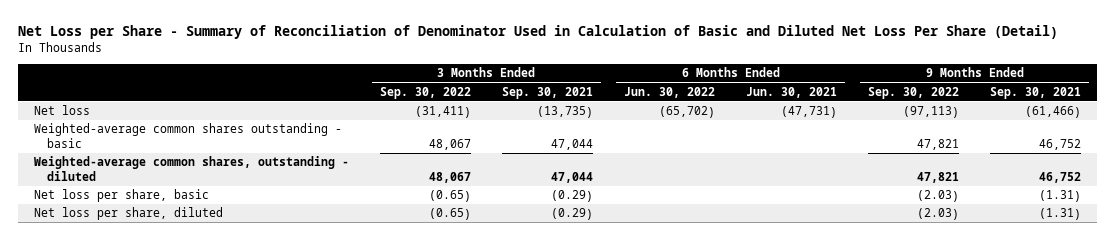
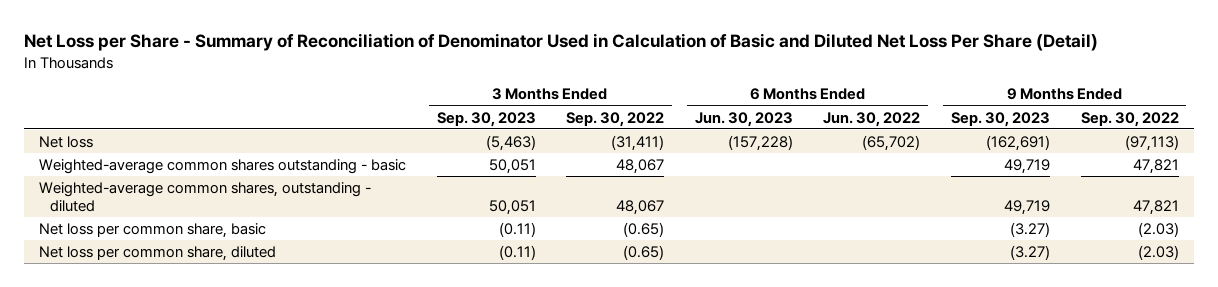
[501,86,593,99] Sep. 30, 2021 -> none
[746,86,838,98] Jun. 30, 2021 -> none
[990,86,1082,99] Sep. 30, 2021 -> none
none -> [436,111,536,127] Sep. 30, 2023
none -> [694,111,793,127] Jun. 30, 2023
none -> [950,111,1050,127] Sep. 30, 2023
[33,189,209,203] Net loss per share, basic -> [39,222,267,238] Net loss per common share, basic
[33,207,223,221] Net loss per share, diluted -> [39,245,277,261] Net loss per common share, diluted

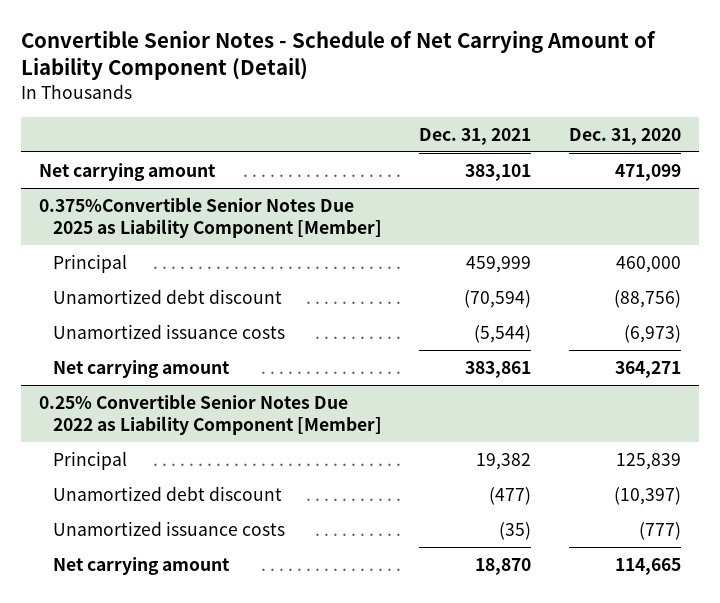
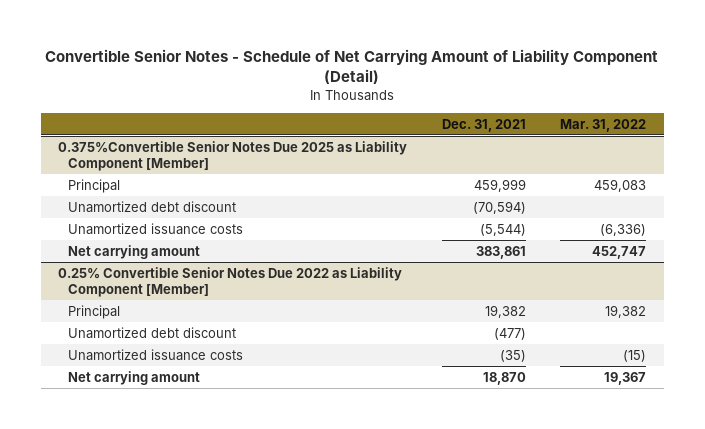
[568,127,681,145] Dec. 31, 2020 -> none
none -> [560,118,647,132] Mar. 31, 2022
[39,163,217,182] Net carrying amount -> none

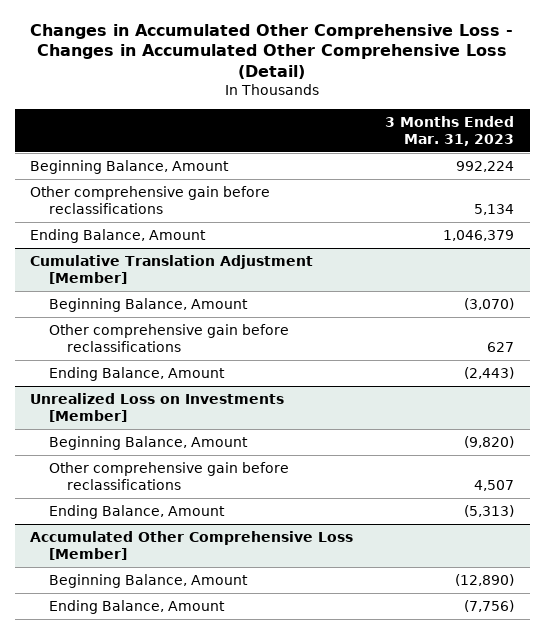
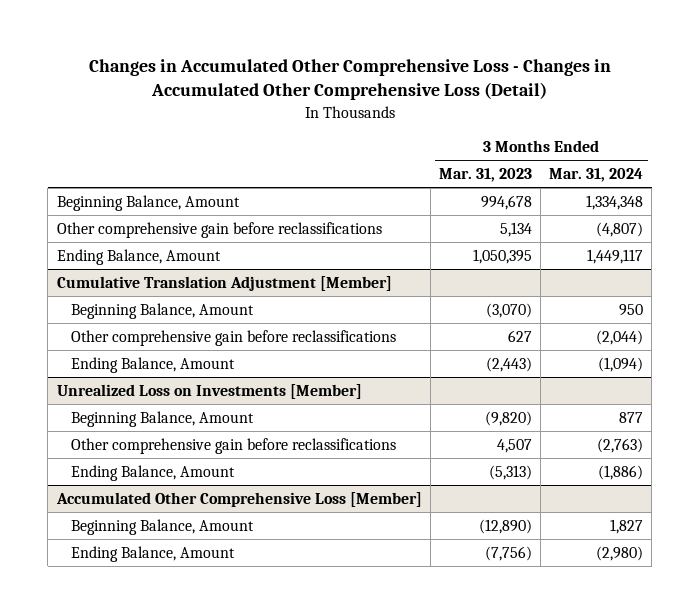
none -> [549,167,644,182] Mar. 31, 2024
[456,160,515,172] 992,224 -> [480,194,532,210] 994,678
[443,229,515,241] 1,046,379 -> [472,248,532,264] 1,050,395

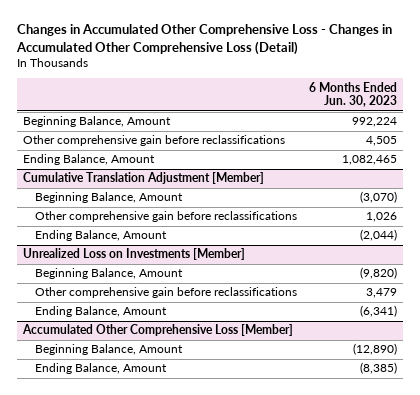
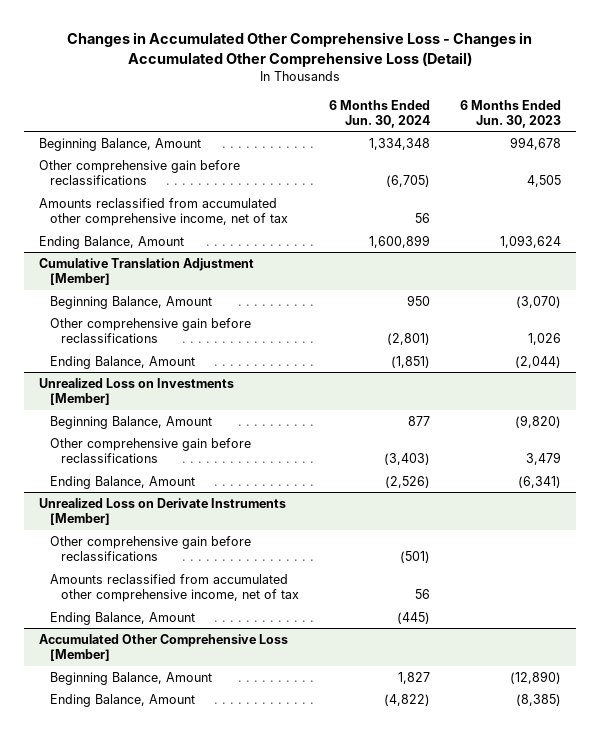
none -> [329,99,431,128] 6 Months Ended Jun. 30, 2024
[352,117,398,128] 992,224 -> [509,136,561,150] 994,678
none -> [39,197,289,227] Amounts reclassified from accumulated other comprehensive income, net of tax
[342,155,398,166] 1,082,465 -> [499,234,561,248] 1,093,624
none -> [39,497,287,526] Unrealized Loss on Derivate Instruments [Member]
none -> [50,535,252,562] Other comprehensive gain before reclassifications
none -> [50,573,300,603] Amounts reclassified from accumulated other comprehensive income, net of tax
none -> [50,611,196,625] Ending Balance, Amount

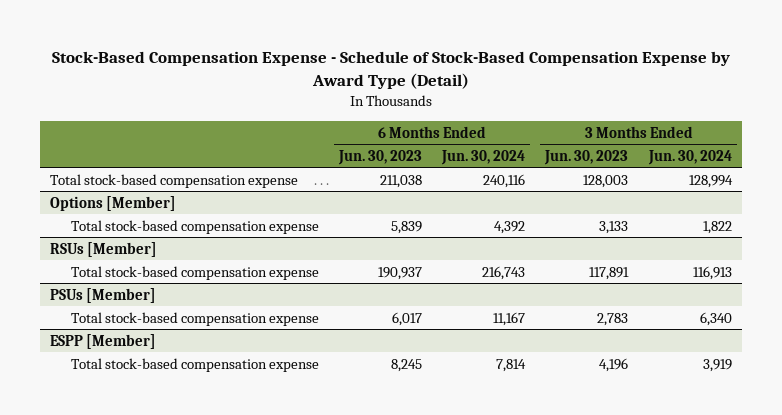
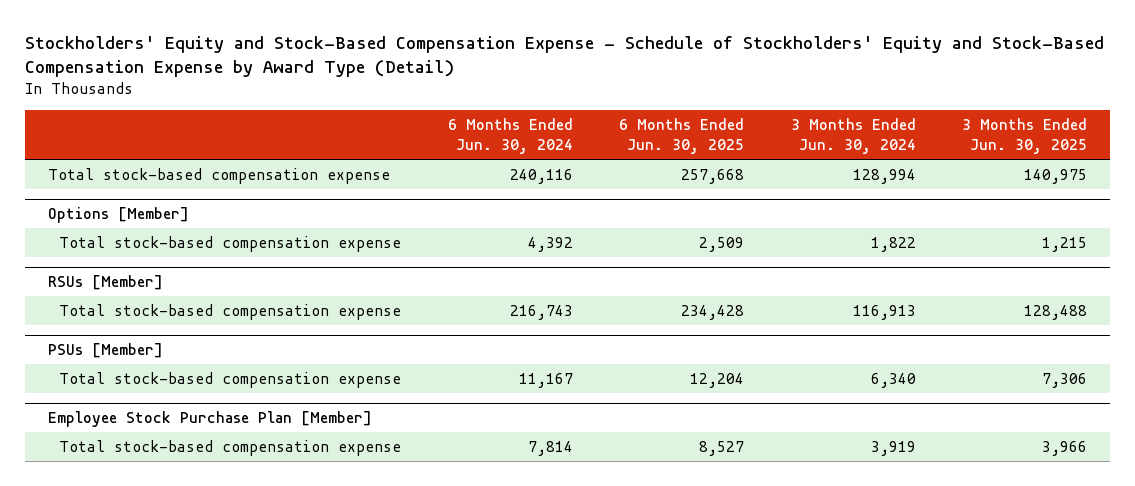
[51,50,730,90] Stock-Based Compensation Expense - Schedule of Stock-Based Compensation Expense by Award Type (Detail) -> [24,36,1104,78] Stockholders' Equity and Stock-Based Compensation Expense - Schedule of Stockholders' Equity and Stock-Based Compensation Expense by Award Type (Detail)
[338,149,423,165] Jun. 30, 2023 -> none
[544,149,629,165] Jun. 30, 2023 -> none
none -> [619,117,745,155] 6 Months Ended Jun. 30, 2025
none -> [962,117,1088,155] 3 Months Ended Jun. 30, 2025
[49,333,156,349] ESPP [Member] -> [48,410,373,427] Employee Stock Purchase Plan [Member]

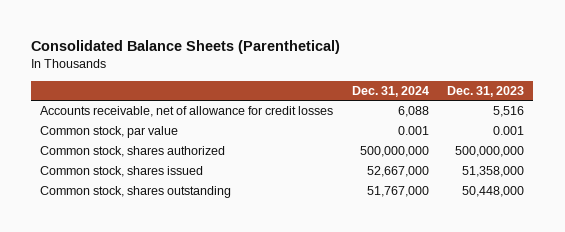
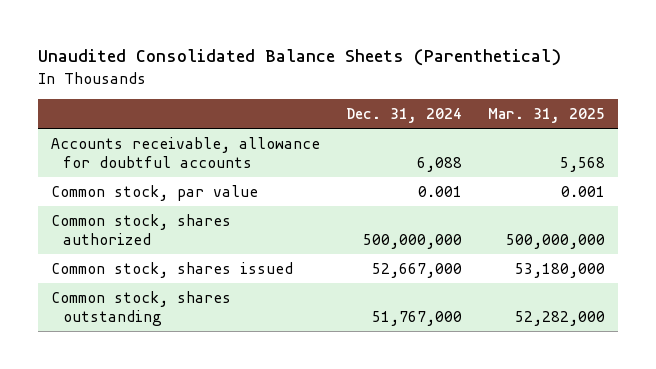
[31,39,341,54] Consolidated Balance Sheets (Parenthetical) -> [38,49,562,67] Unaudited Consolidated Balance Sheets (Parenthetical)
[447,86,525,98] Dec. 31, 2023 -> none
none -> [487,108,605,124] Mar. 31, 2025
[40,106,334,118] Accounts receivable, net of allowance for credit losses -> [50,136,320,168] Accounts receivable, allowance for doubtful accounts

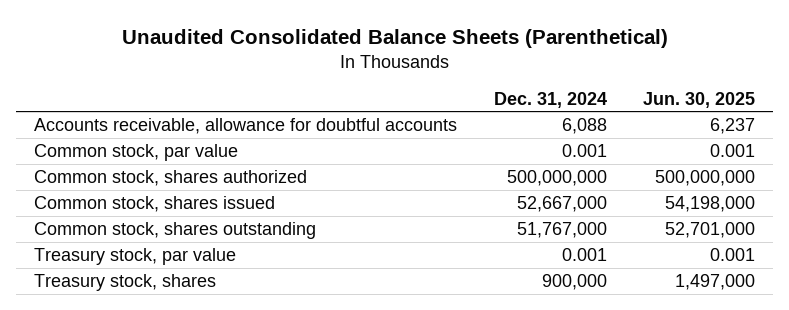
[487,108,605,124] Mar. 31, 2025 -> none
none -> [642,91,755,108] Jun. 30, 2025
none -> [34,248,237,266] Treasury stock, par value
none -> [34,274,217,292] Treasury stock, shares

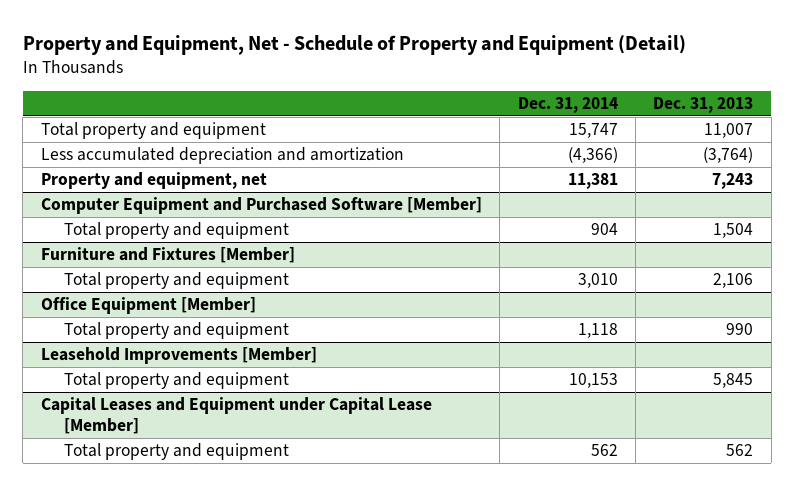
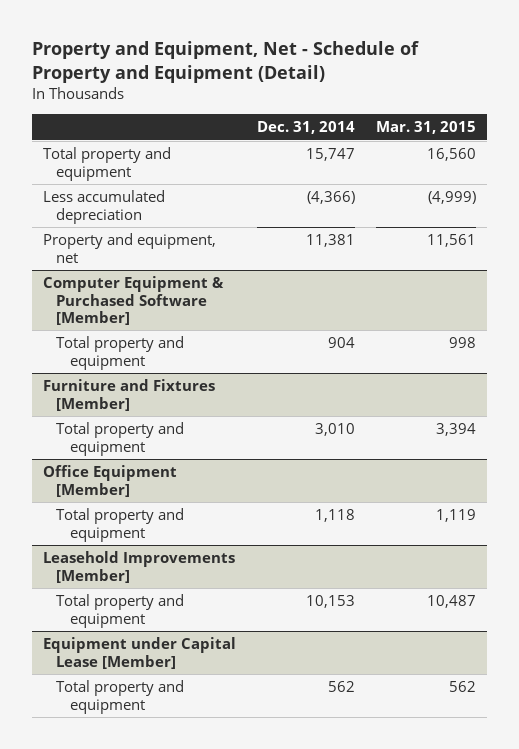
[653,97,754,114] Dec. 31, 2013 -> none
none -> [376,121,477,135] Mar. 31, 2015
[40,147,404,165] Less accumulated depreciation and amortization -> [42,190,165,224] Less accumulated depreciation
[40,197,482,215] Computer Equipment and Purchased Software [Member] -> [42,276,224,326] Computer Equipment & Purchased Software [Member]
[40,397,432,434] Capital Leases and Equipment under Capital Lease [Member] -> [42,637,236,669] Equipment under Capital Lease [Member]

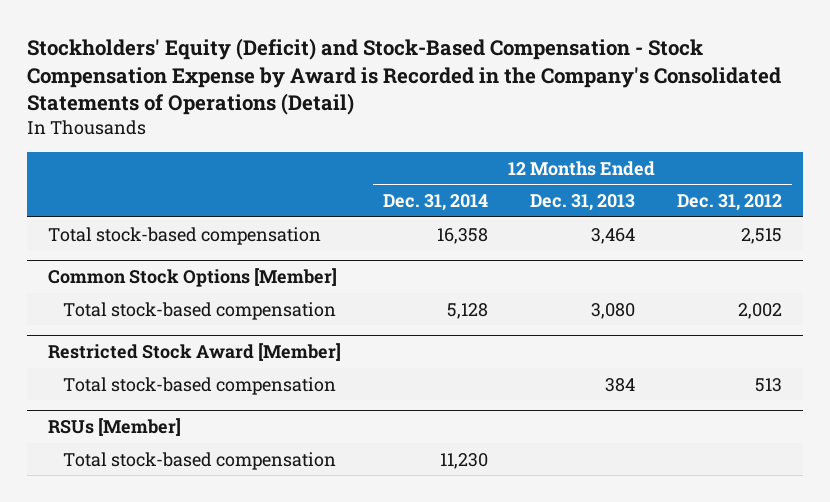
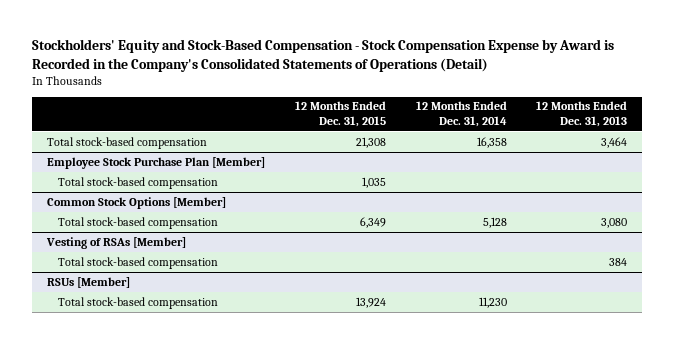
[27,37,782,116] Stockholders' Equity (Deficit) and Stock-Based Compensation - Stock Compensation Expense by Award is Recorded in the Company's Consolidated Statements of Operations (Detail) -> [32,39,615,72] Stockholders' Equity and Stock-Based Compensation - Stock Compensation Expense by Award is Recorded in the Company's Consolidated Statements of Operations (Detail)
[676,193,782,211] Dec. 31, 2012 -> none
none -> [294,101,386,127] 12 Months Ended Dec. 31, 2015
none -> [46,156,265,169] Employee Stock Purchase Plan [Member]
none -> [58,176,219,189] Total stock-based compensation
[48,343,342,362] Restricted Stock Award [Member] -> [45,236,186,249] Vesting of RSAs [Member]

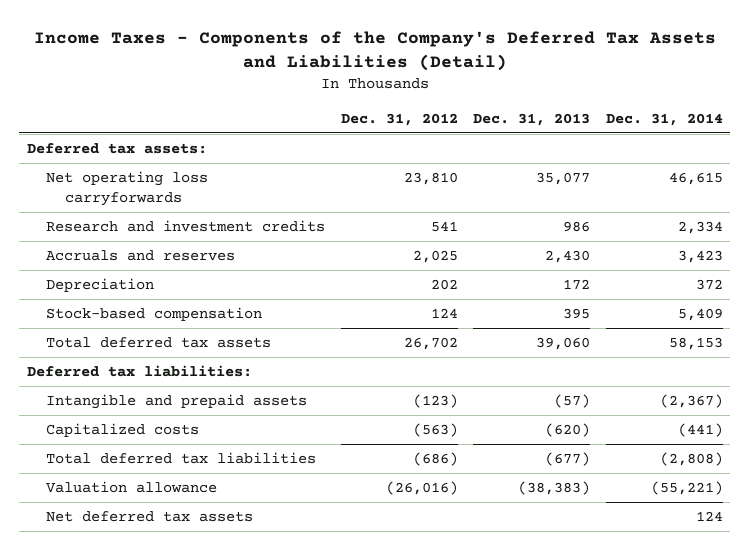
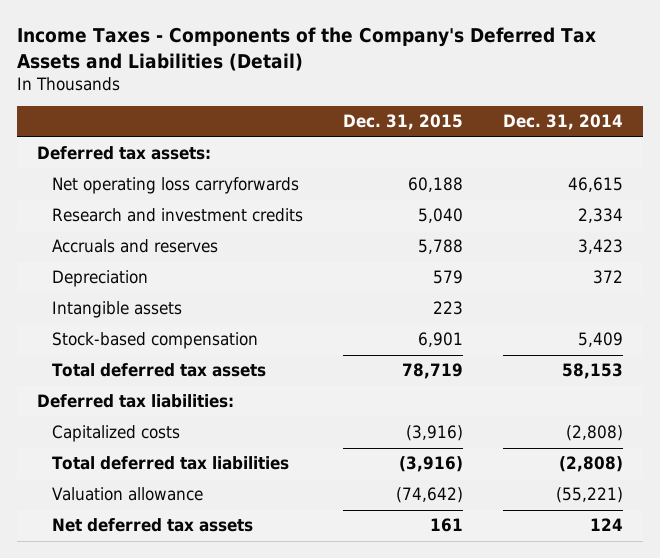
[340,112,458,126] Dec. 31, 2012 -> none
[473,112,591,126] Dec. 31, 2013 -> none
none -> [343,114,464,131] Dec. 31, 2015
none -> [52,301,183,319] Intangible assets
[46,393,308,409] Intangible and prepaid assets -> none
[677,422,723,437] (441) -> [566,425,624,442] (2,808)

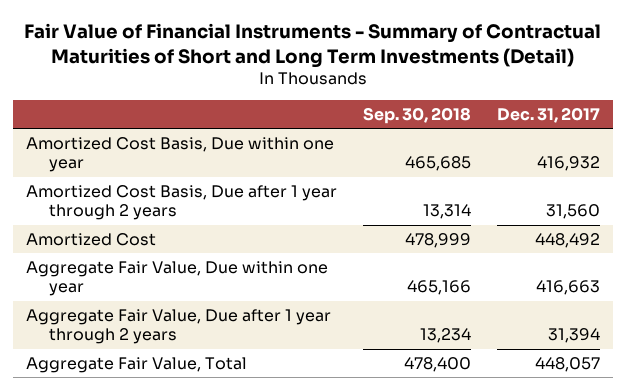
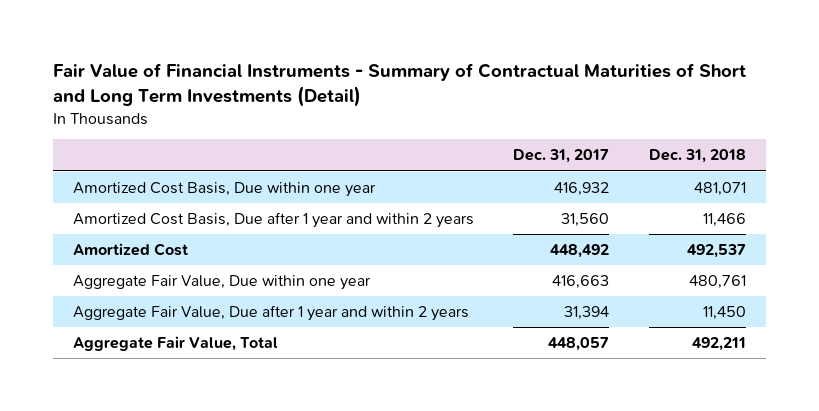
[363,107,472,125] Sep. 30, 2018 -> none
none -> [649,149,747,164] Dec. 31, 2018
[26,184,338,221] Amortized Cost Basis, Due after 1 year through 2 years -> [72,211,474,228] Amortized Cost Basis, Due after 1 year and within 2 years
[26,308,332,345] Aggregate Fair Value, Due after 1 year through 2 years -> [72,304,469,321] Aggregate Fair Value, Due after 1 year and within 2 years

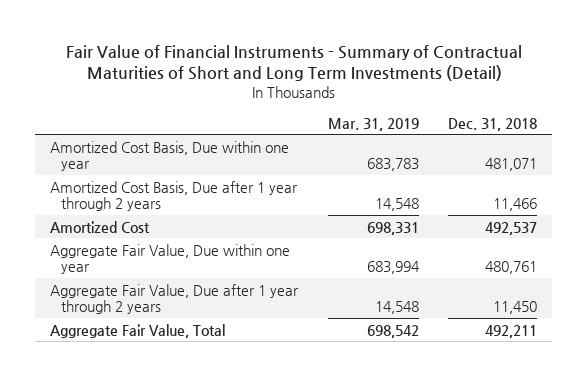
[513,149,610,164] Dec. 31, 2017 -> none
none -> [327,117,419,131] Mar. 31, 2019
[72,211,474,228] Amortized Cost Basis, Due after 1 year and within 2 years -> [49,180,298,211] Amortized Cost Basis, Due after 1 year through 2 years
[72,304,469,321] Aggregate Fair Value, Due after 1 year and within 2 years -> [49,283,299,314] Aggregate Fair Value, Due after 1 year through 2 years

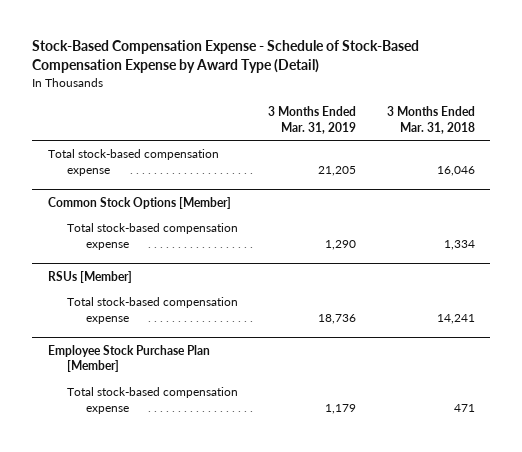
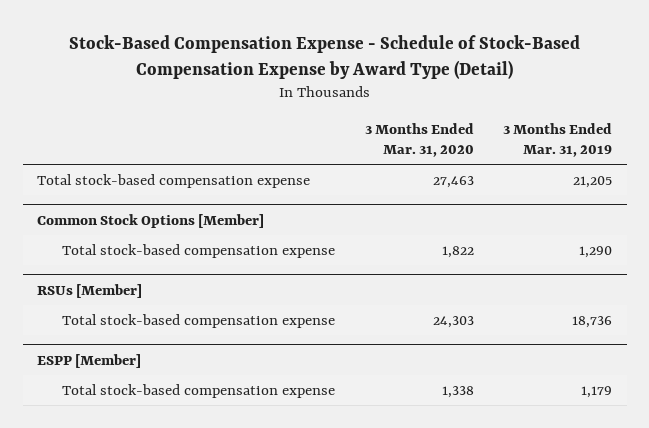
[386,106,475,134] 3 Months Ended Mar. 31, 2018 -> none
none -> [364,122,474,157] 3 Months Ended Mar. 31, 2020
[47,344,210,373] Employee Stock Purchase Plan [Member] -> [37,353,142,368] ESPP [Member]

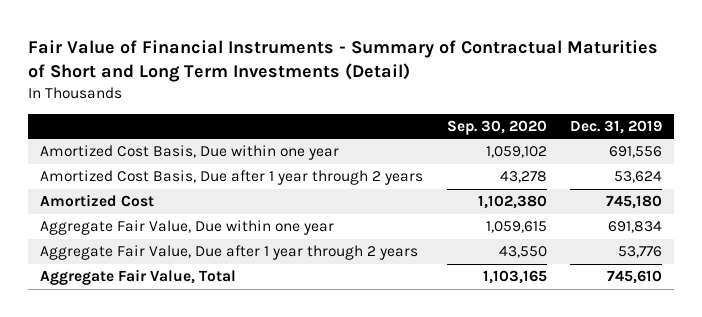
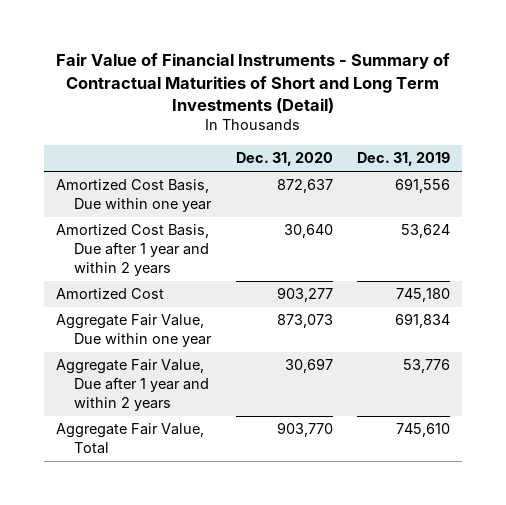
[446,119,547,135] Sep. 30, 2020 -> none
none -> [235,152,333,167] Dec. 31, 2020
[40,170,424,186] Amortized Cost Basis, Due after 1 year through 2 years -> [55,224,210,276] Amortized Cost Basis, Due after 1 year and within 2 years
[40,245,419,261] Aggregate Fair Value, Due after 1 year through 2 years -> [55,359,210,411] Aggregate Fair Value, Due after 1 year and within 2 years

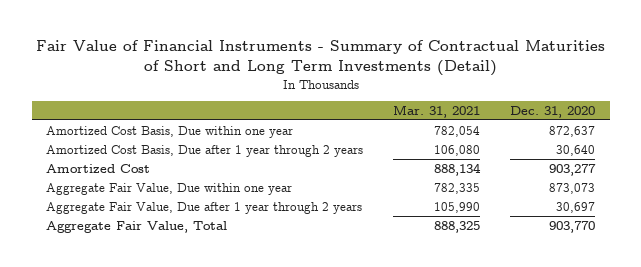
[356,152,450,167] Dec. 31, 2019 -> none
none -> [393,105,481,119] Mar. 31, 2021
[55,224,210,276] Amortized Cost Basis, Due after 1 year and within 2 years -> [46,144,364,157] Amortized Cost Basis, Due after 1 year through 2 years
[55,359,210,411] Aggregate Fair Value, Due after 1 year and within 2 years -> [46,201,363,214] Aggregate Fair Value, Due after 1 year through 2 years

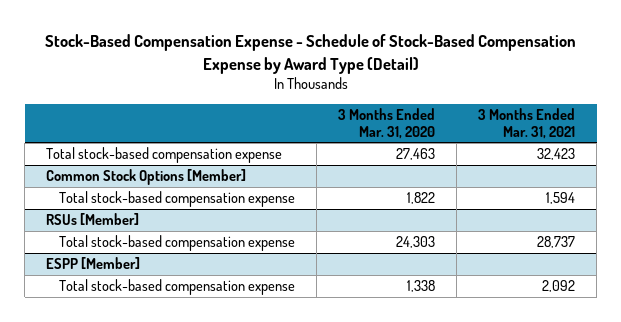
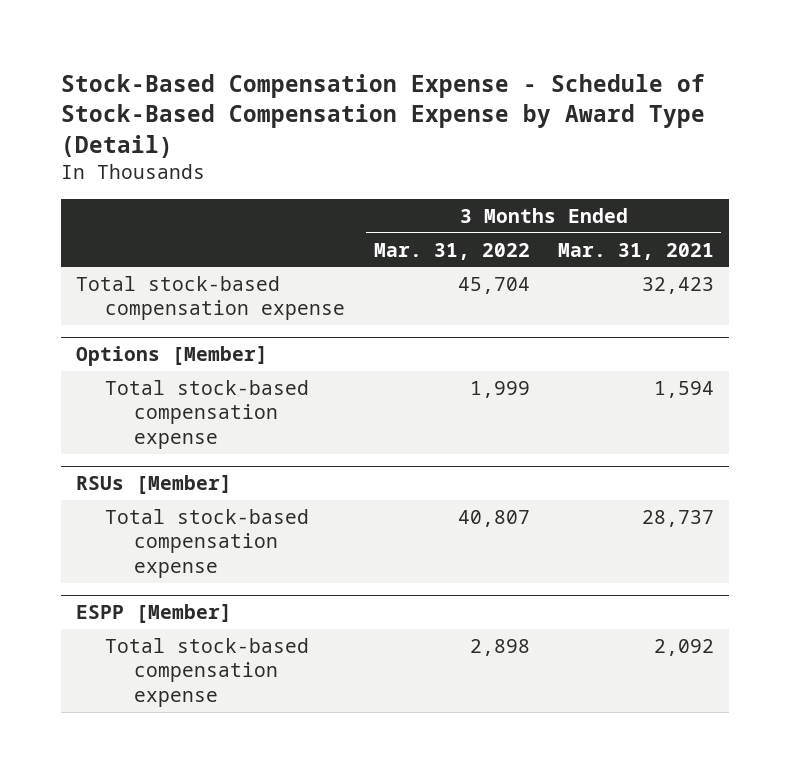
[338,107,436,139] 3 Months Ended Mar. 31, 2020 -> none
none -> [373,242,530,260] Mar. 31, 2022
[46,169,247,186] Common Stock Options [Member] -> [75,346,268,367] Options [Member]

